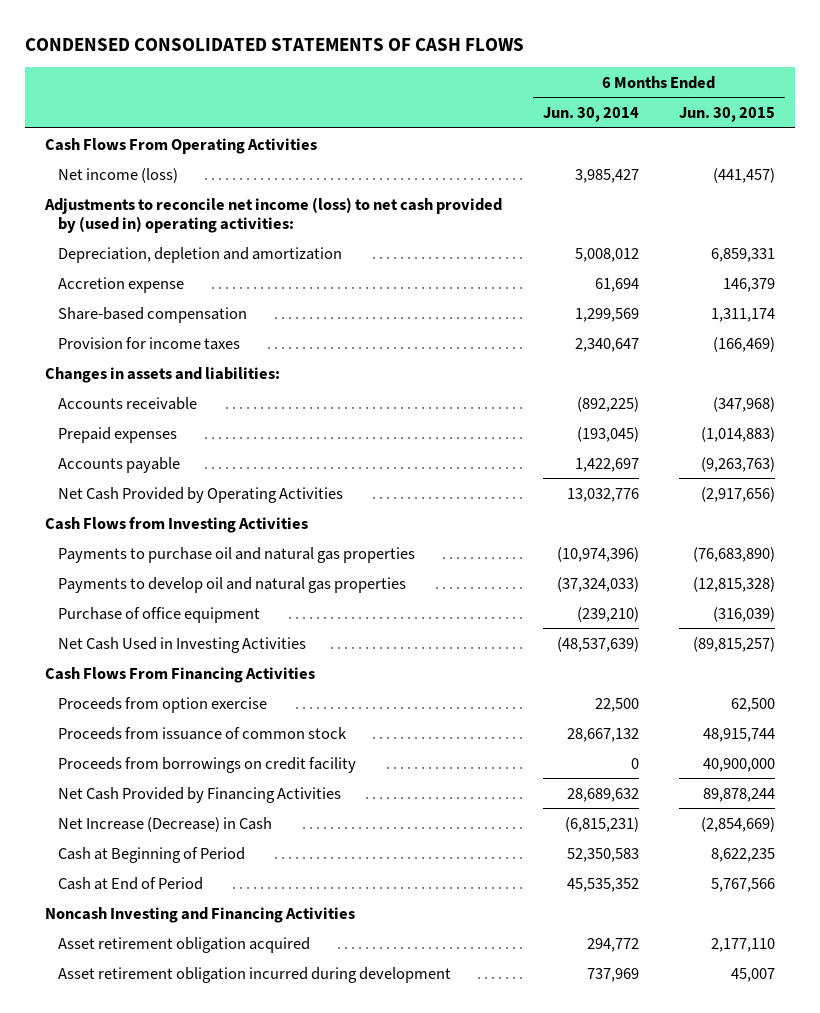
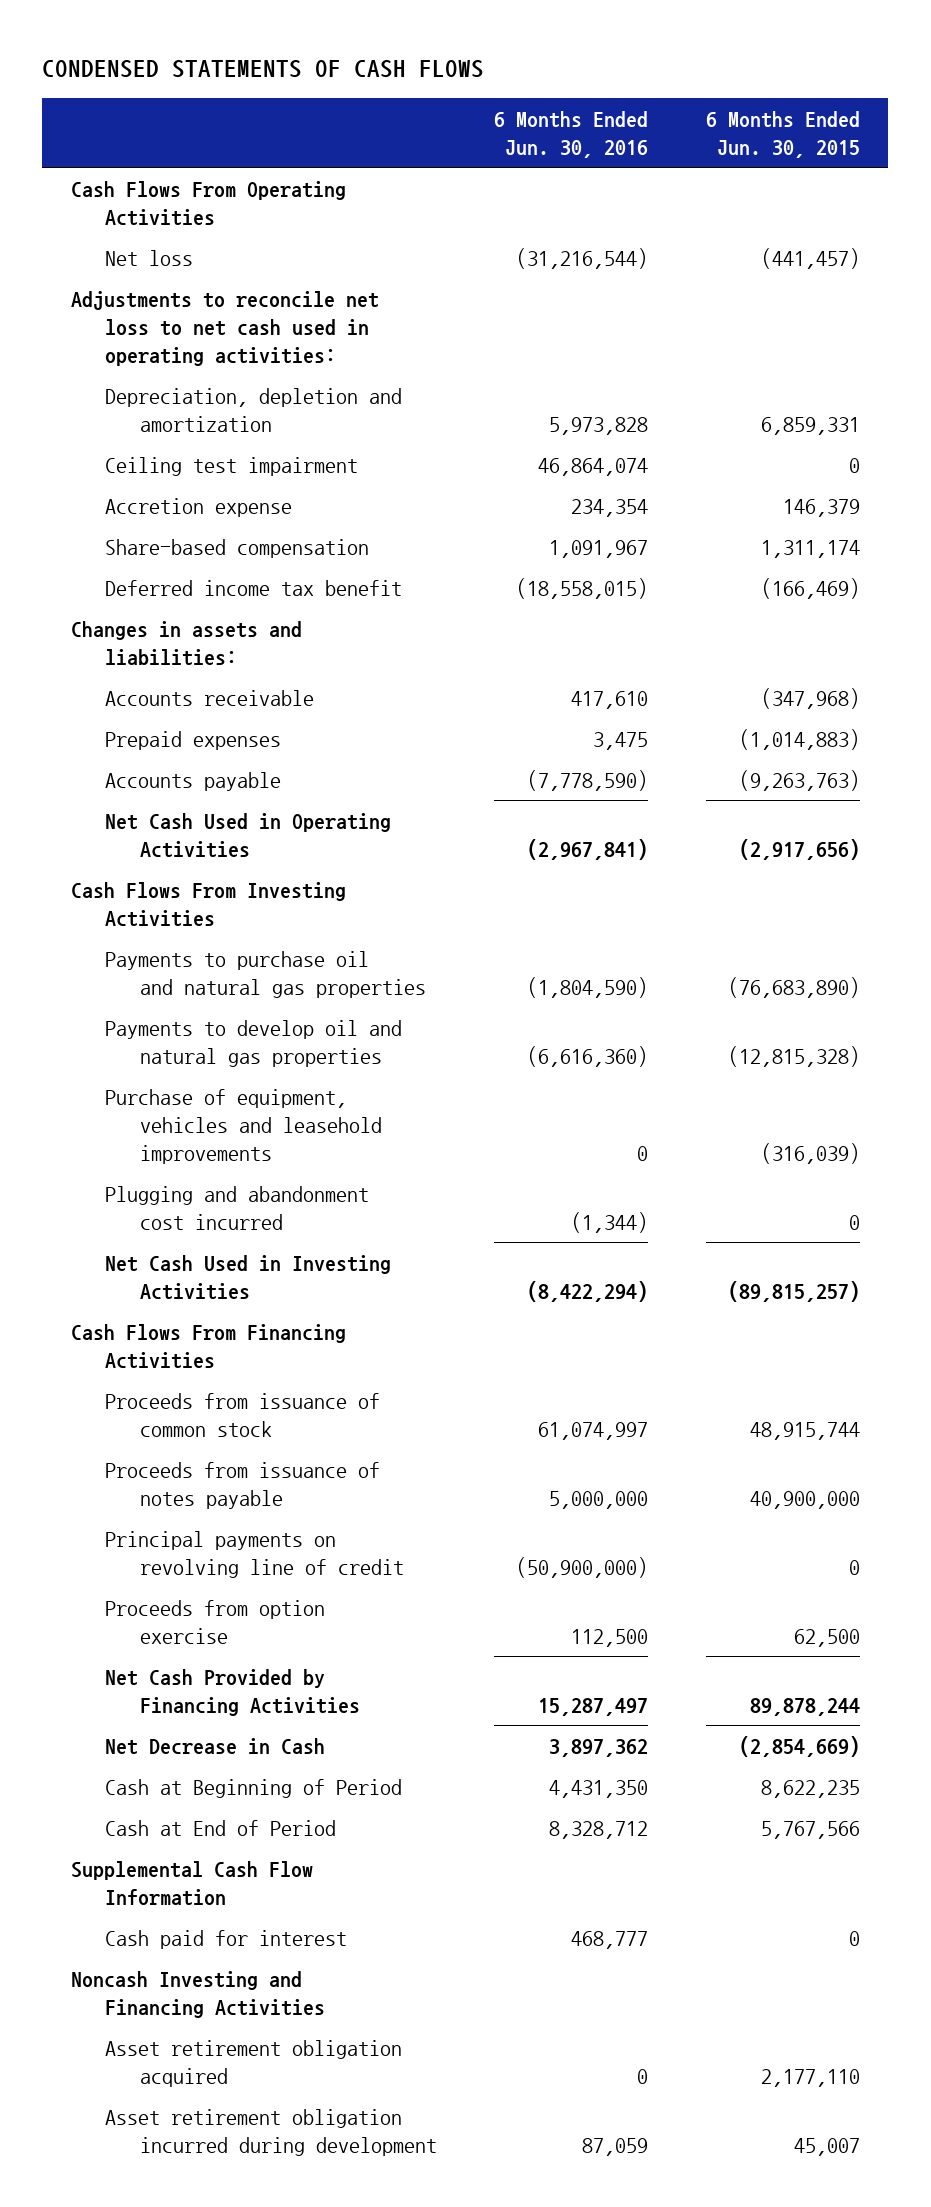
[25,37,525,51] CONDENSED CONSOLIDATED STATEMENTS OF CASH FLOWS -> [42,59,485,78] CONDENSED STATEMENTS OF CASH FLOWS
[542,106,639,122] Jun. 30, 2014 -> none
none -> [494,110,649,158] 6 Months Ended Jun. 30, 2016
[57,167,178,183] Net income (loss) -> [105,249,194,266] Net loss
[44,196,503,233] Adjustments to reconcile net income (loss) to net cash provided by (used in) operating activities: -> [70,290,379,366] Adjustments to reconcile net loss to net cash used in operating activities:
none -> [105,456,359,476] Ceiling test impairment
[57,336,240,350] Provision for income taxes -> [105,579,403,596] Deferred income tax benefit
[57,486,343,503] Net Cash Provided by Operating Activities -> [105,812,392,858] Net Cash Used in Operating Activities
[45,516,309,533] Cash Flows from Investing Activities -> [70,881,346,927] Cash Flows From Investing Activities
[57,606,260,623] Purchase of office equipment -> [105,1088,382,1164] Purchase of equipment, vehicles and leasehold improvements
none -> [105,1185,370,1230] Plugging and abandonment cost incurred
[57,756,356,773] Proceeds from borrowings on credit facility -> [105,1461,381,1509] Proceeds from issuance of notes payable
none -> [105,1530,404,1578] Principal payments on revolving line of credit
[57,696,267,713] Proceeds from option exercise -> [105,1599,326,1644] Proceeds from option exercise
[57,816,272,832] Net Increase (Decrease) in Cash -> [105,1737,326,1755] Net Decrease in Cash
none -> [70,1860,313,1906] Supplemental Cash Flow Information
none -> [105,1929,348,1949] Cash paid for interest

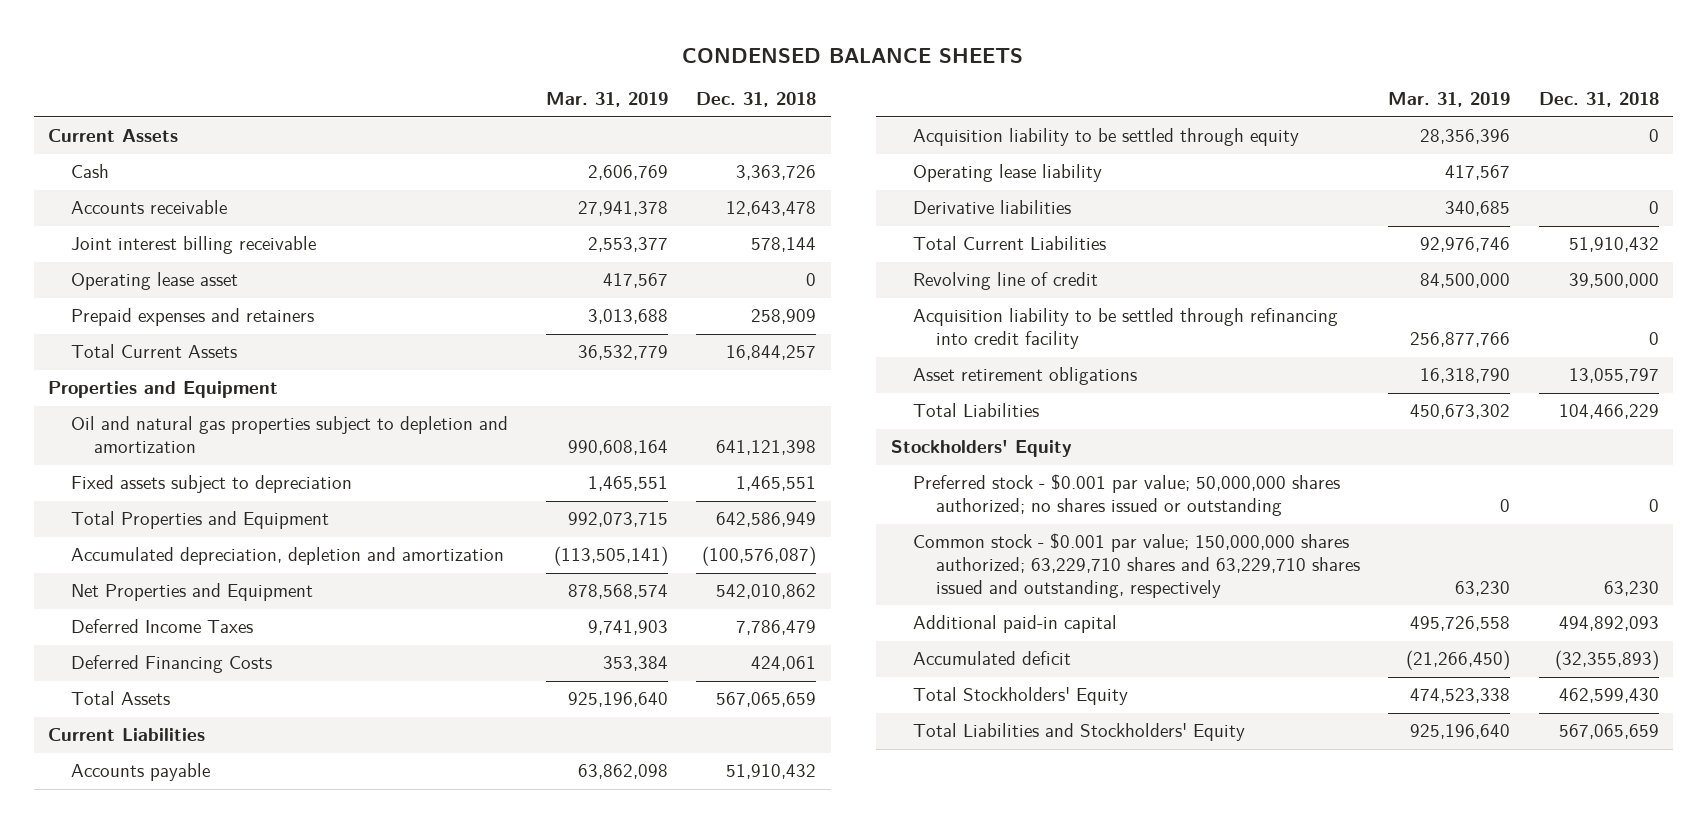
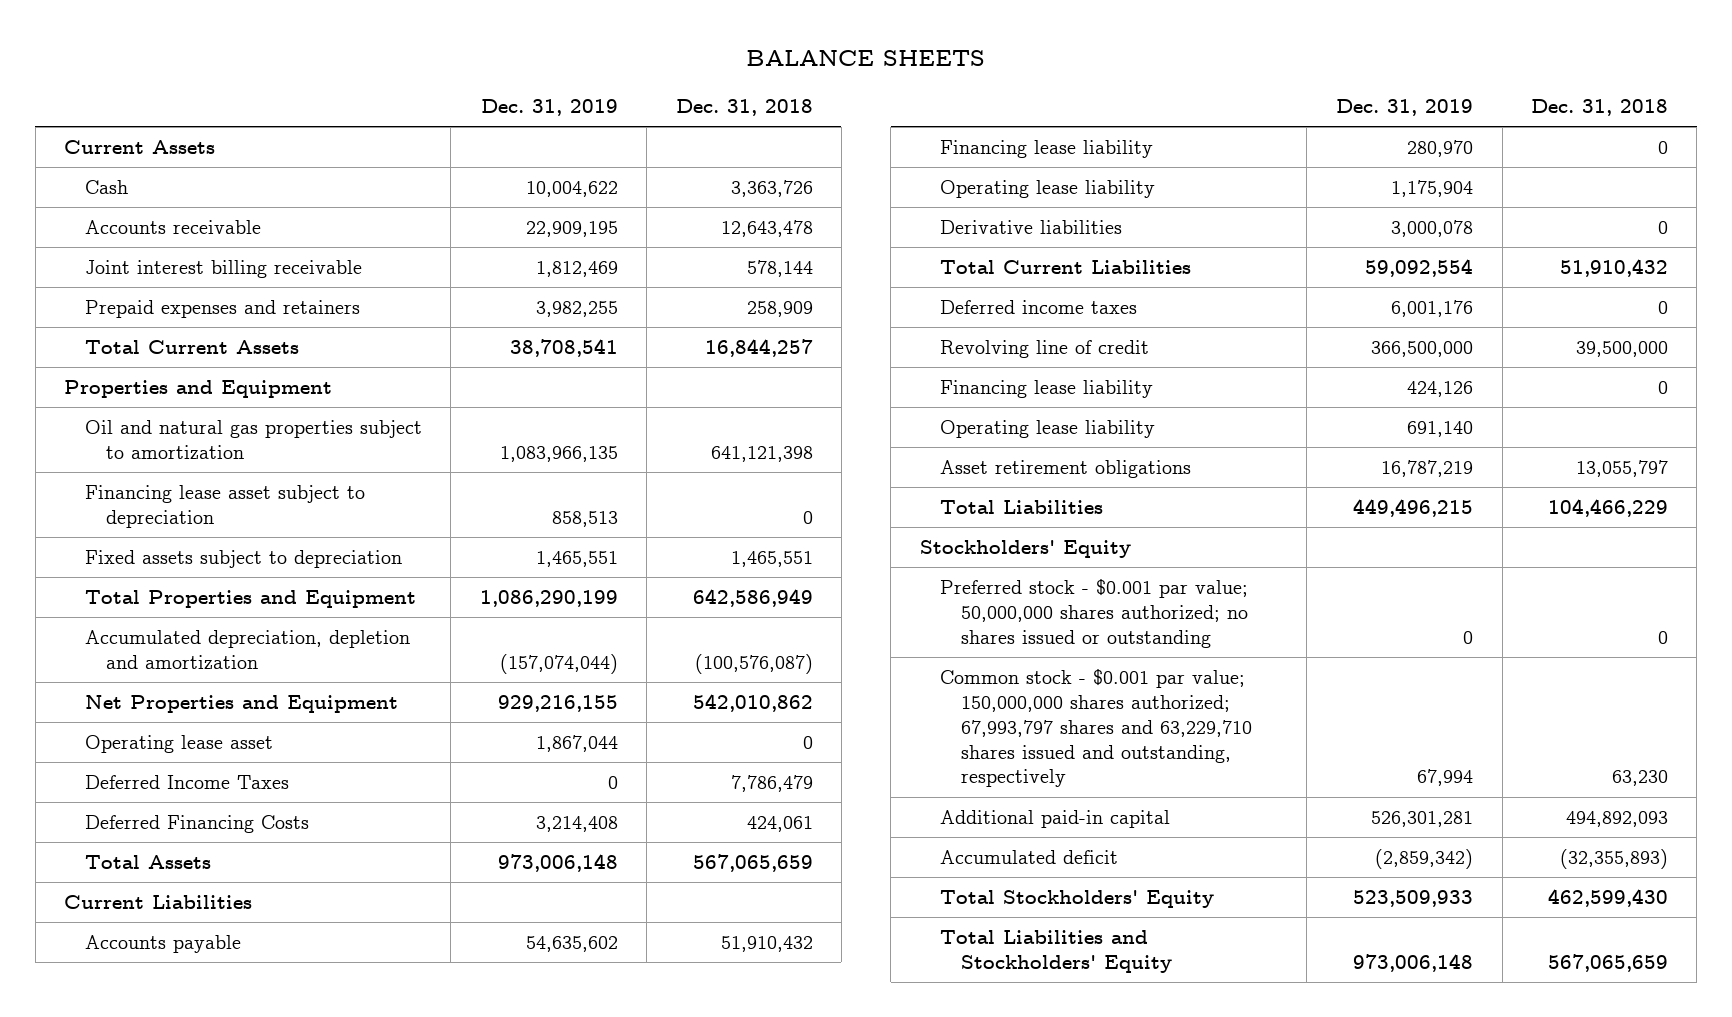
[682,47,1024,63] CONDENSED BALANCE SHEETS -> [746,50,986,67] BALANCE SHEETS
[546,92,669,108] Mar. 31, 2019 -> none
none -> [480,98,618,116] Dec. 31, 2019
[71,416,509,454] Oil and natural gas properties subject to depletion and amortization -> [85,419,423,460] Oil and natural gas properties subject to amortization
none -> [85,484,366,528] Financing lease asset subject to depreciation
[71,272,239,291] Operating lease asset -> [85,734,274,753] Operating lease asset
[913,128,1300,147] Acquisition liability to be settled through equity -> none
none -> [940,139,1154,158] Financing lease liability
none -> [940,299,1138,314] Deferred income taxes
[913,308,1339,350] Acquisition liability to be settled through refinancing into credit facility -> none
none -> [940,379,1154,398] Financing lease liability
none -> [940,419,1156,438] Operating lease liability
[913,533,1361,598] Common stock - $0.001 par value; 150,000,000 shares authorized; 63,229,710 shares and 63,229,710 shares issued and outstanding, respectively -> [940,668,1253,788] Common stock - $0.001 par value; 150,000,000 shares authorized; 67,993,797 shares and 63,229,710 shares issued and outstanding, respectively

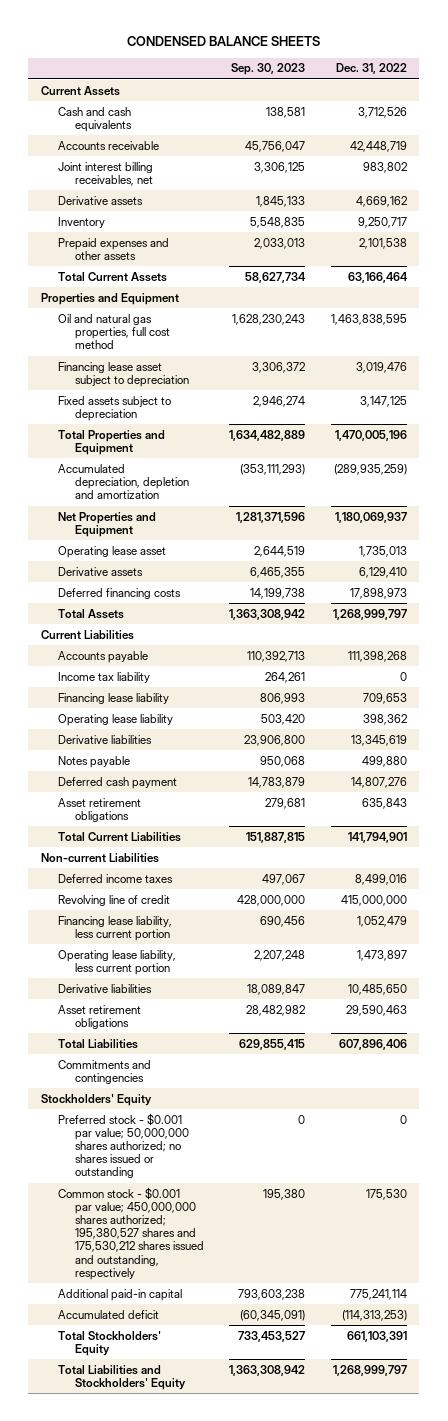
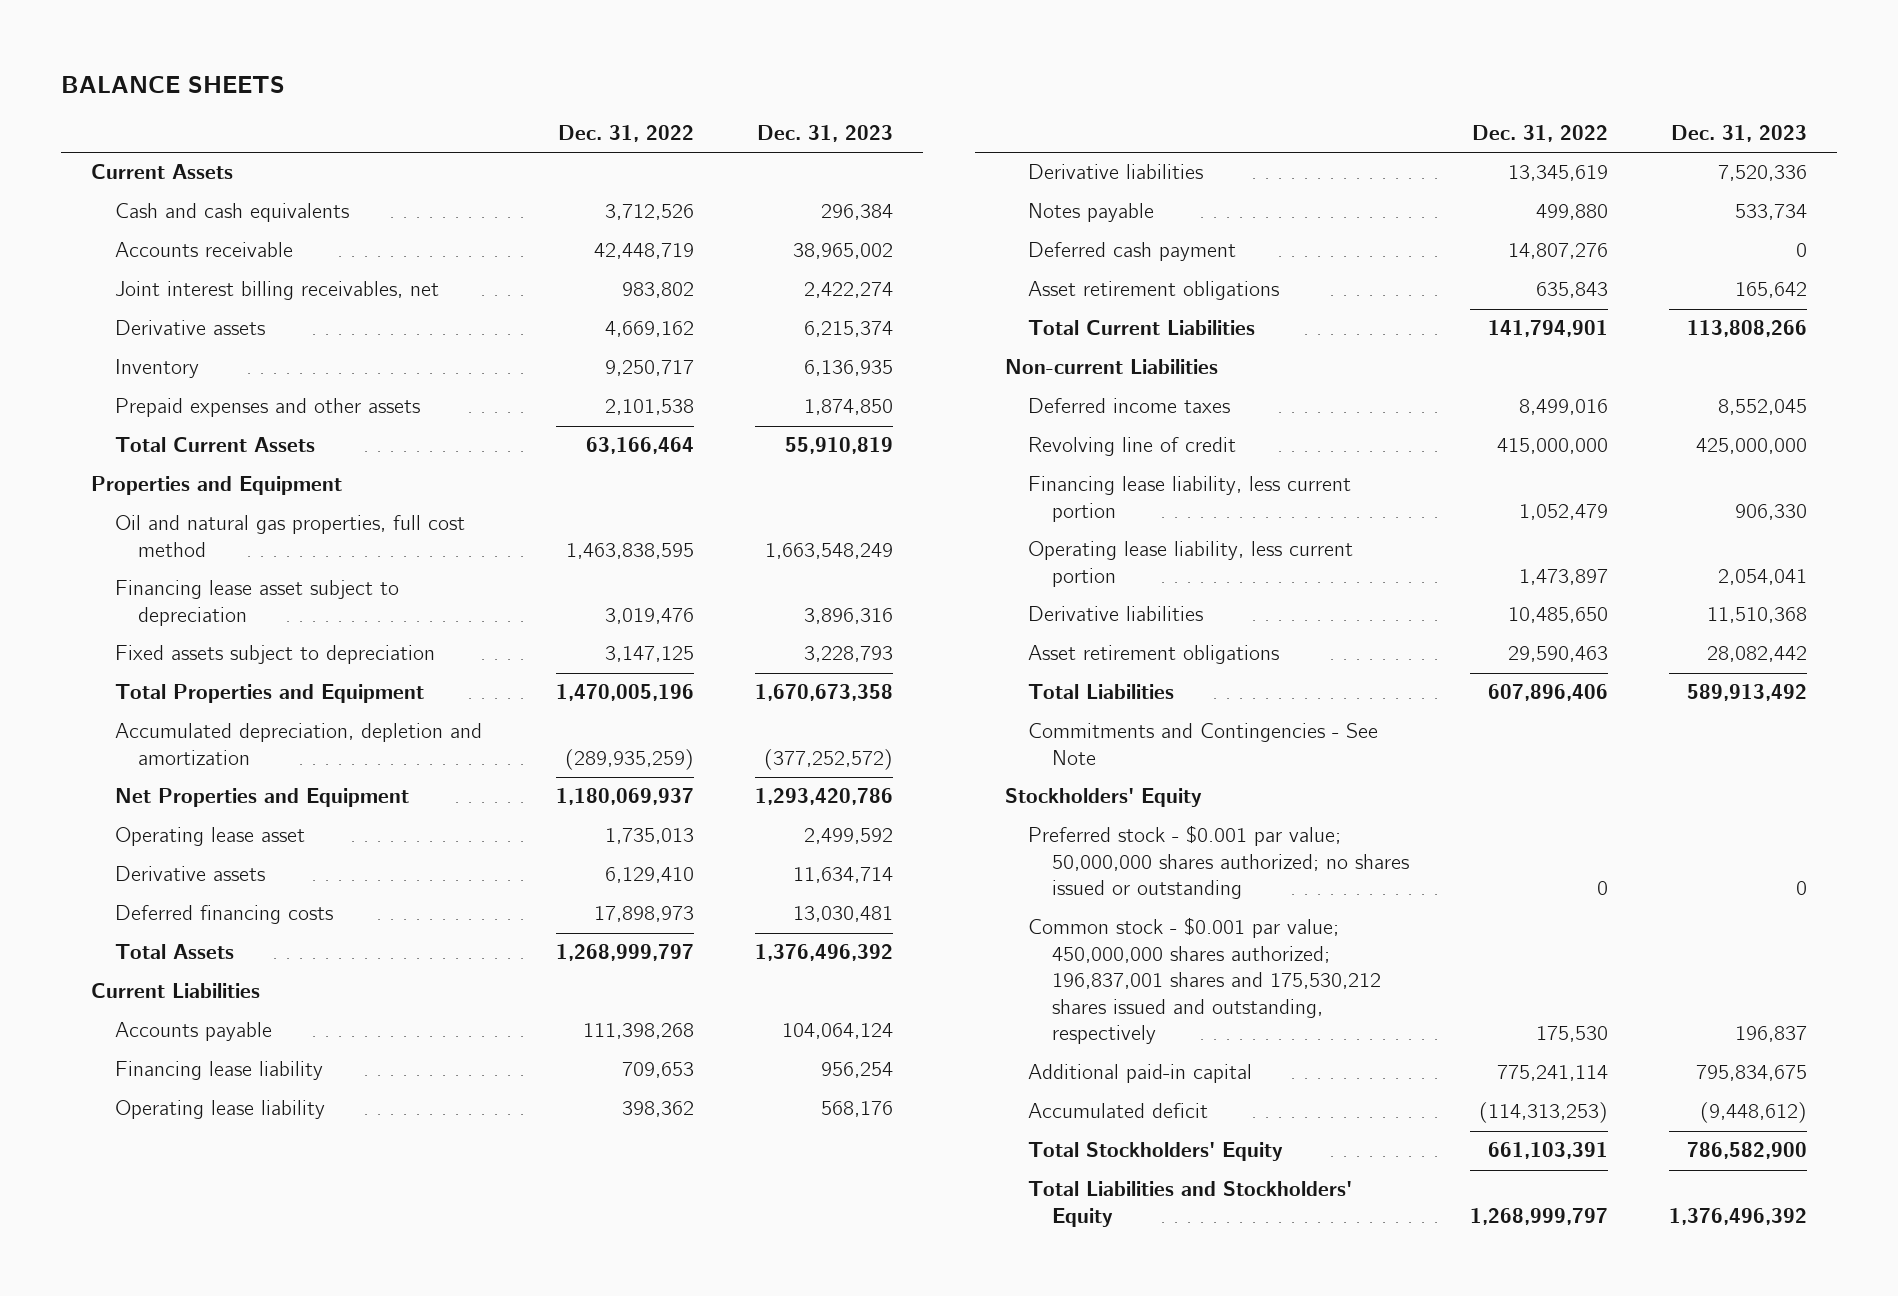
[126,36,320,47] CONDENSED BALANCE SHEETS -> [60,75,285,93] BALANCE SHEETS
[231,63,306,76] Sep. 30, 2023 -> none
none -> [756,124,893,142] Dec. 31, 2023
[57,671,150,683] Income tax liability -> none
[57,1059,151,1084] Commitments and contingencies -> [1028,723,1379,765] Commitments and Contingencies - See Note
[57,1186,204,1280] Common stock - $0.001 par value; 450,000,000 shares authorized; 195,380,527 shares and 175,530,212 shares issued and outstanding, respectively -> [1028,917,1381,1045] Common stock - $0.001 par value; 450,000,000 shares authorized; 196,837,001 shares and 175,530,212 shares issued and outstanding, respectively

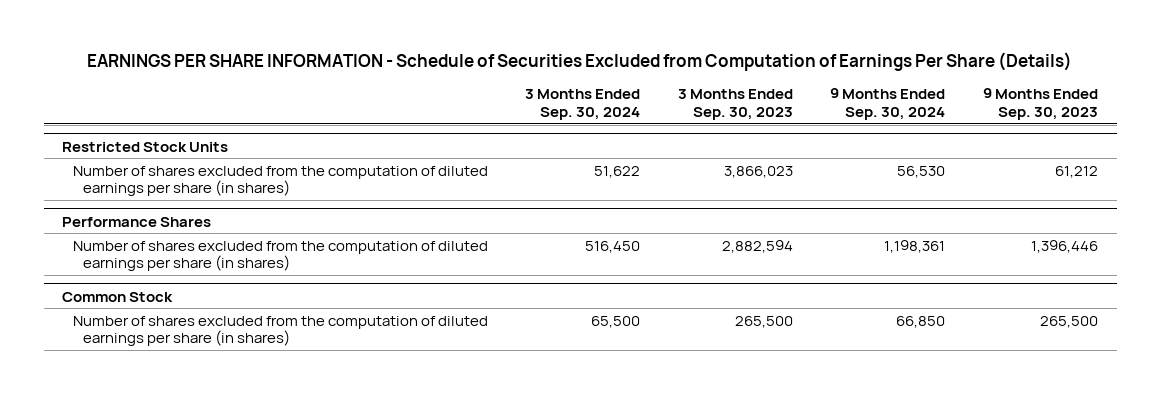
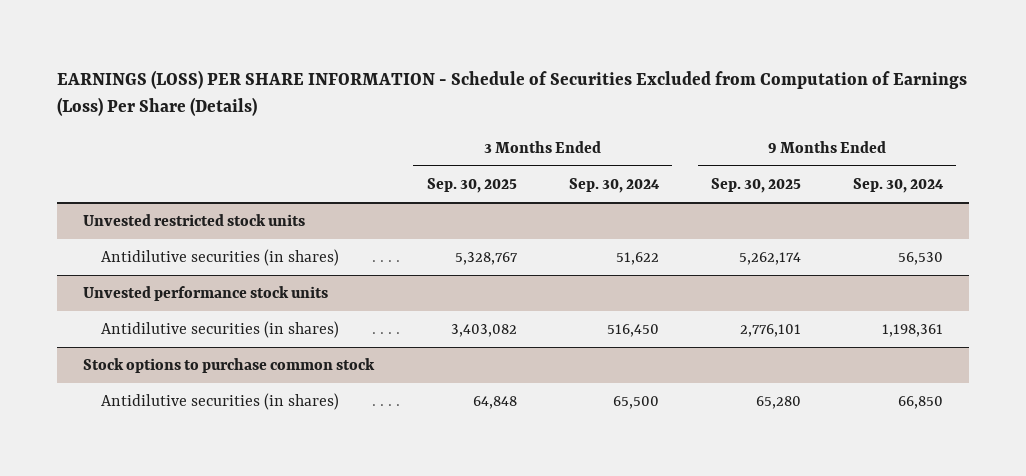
[87,51,1073,71] EARNINGS PER SHARE INFORMATION - Schedule of Securities Excluded from Computation of Earnings Per Share (Details) -> [57,69,968,116] EARNINGS (LOSS) PER SHARE INFORMATION - Schedule of Securities Excluded from Computation of Earnings (Loss) Per Share (Details)
[677,89,793,121] 3 Months Ended Sep. 30, 2023 -> none
[982,88,1098,121] 9 Months Ended Sep. 30, 2023 -> none
none -> [426,178,517,194] Sep. 30, 2025
none -> [710,178,801,194] Sep. 30, 2025
[62,141,229,152] Restricted Stock Units -> [83,214,306,227] Unvested restricted stock units
[72,165,488,197] Number of shares excluded from the computation of diluted earnings per share (in shares) -> [101,249,340,267] Antidilutive securities (in shares)
[62,216,212,227] Performance Shares -> [83,286,329,302] Unvested performance stock units
[72,240,488,272] Number of shares excluded from the computation of diluted earnings per share (in shares) -> [101,321,340,339] Antidilutive securities (in shares)
[62,291,174,302] Common Stock -> [83,358,376,374] Stock options to purchase common stock
[72,315,488,347] Number of shares excluded from the computation of diluted earnings per share (in shares) -> [101,393,340,411] Antidilutive securities (in shares)

